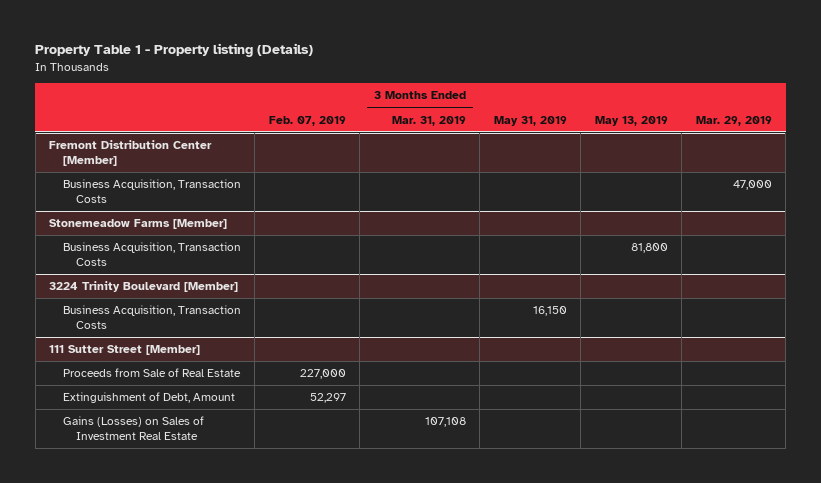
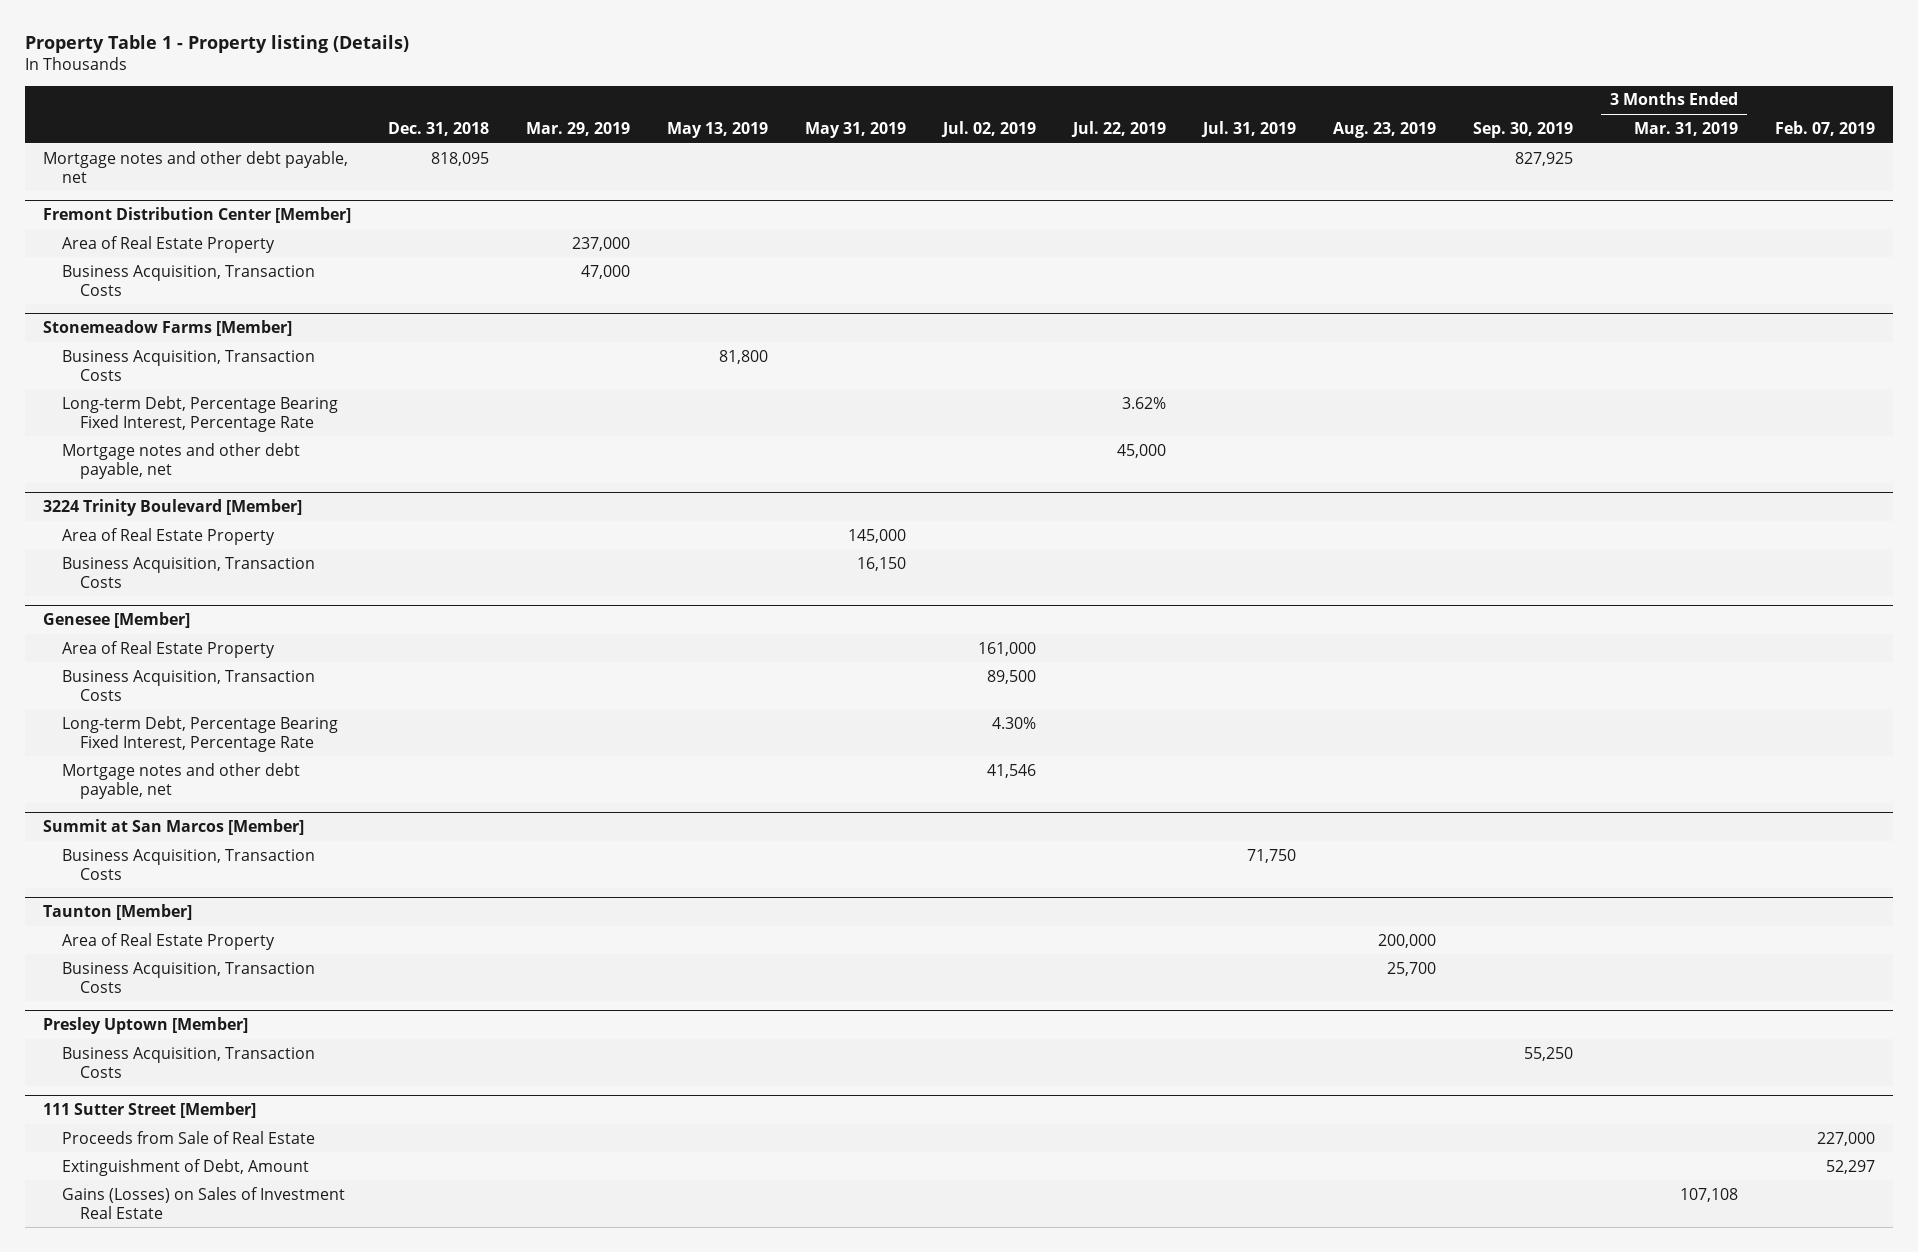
none -> [388,121,490,136] Dec. 31, 2018
none -> [941,120,1037,137] Jul. 02, 2019
none -> [1071,120,1167,137] Jul. 22, 2019
none -> [1201,120,1297,137] Jul. 31, 2019
none -> [1332,121,1436,138] Aug. 23, 2019
none -> [1472,121,1573,138] Sep. 30, 2019
none -> [43,150,349,183] Mortgage notes and other debt payable, net
none -> [61,235,275,253] Area of Real Estate Property
none -> [61,395,338,432] Long-term Debt, Percentage Bearing Fixed Interest, Percentage Rate
none -> [61,442,300,479] Mortgage notes and other debt payable, net
none -> [61,527,275,545] Area of Real Estate Property
none -> [43,612,191,629] Genesee [Member]
none -> [61,640,275,658] Area of Real Estate Property
none -> [61,669,315,701] Business Acquisition, Transaction Costs
none -> [61,715,338,752] Long-term Debt, Percentage Bearing Fixed Interest, Percentage Rate
none -> [61,762,300,799] Mortgage notes and other debt payable, net
none -> [43,819,305,836] Summit at San Marcos [Member]
none -> [61,848,315,880] Business Acquisition, Transaction Costs
none -> [43,904,193,921] Taunton [Member]
none -> [61,932,275,950] Area of Real Estate Property
none -> [61,961,315,993] Business Acquisition, Transaction Costs
none -> [43,1017,249,1035] Presley Uptown [Member]
none -> [61,1046,315,1078] Business Acquisition, Transaction Costs

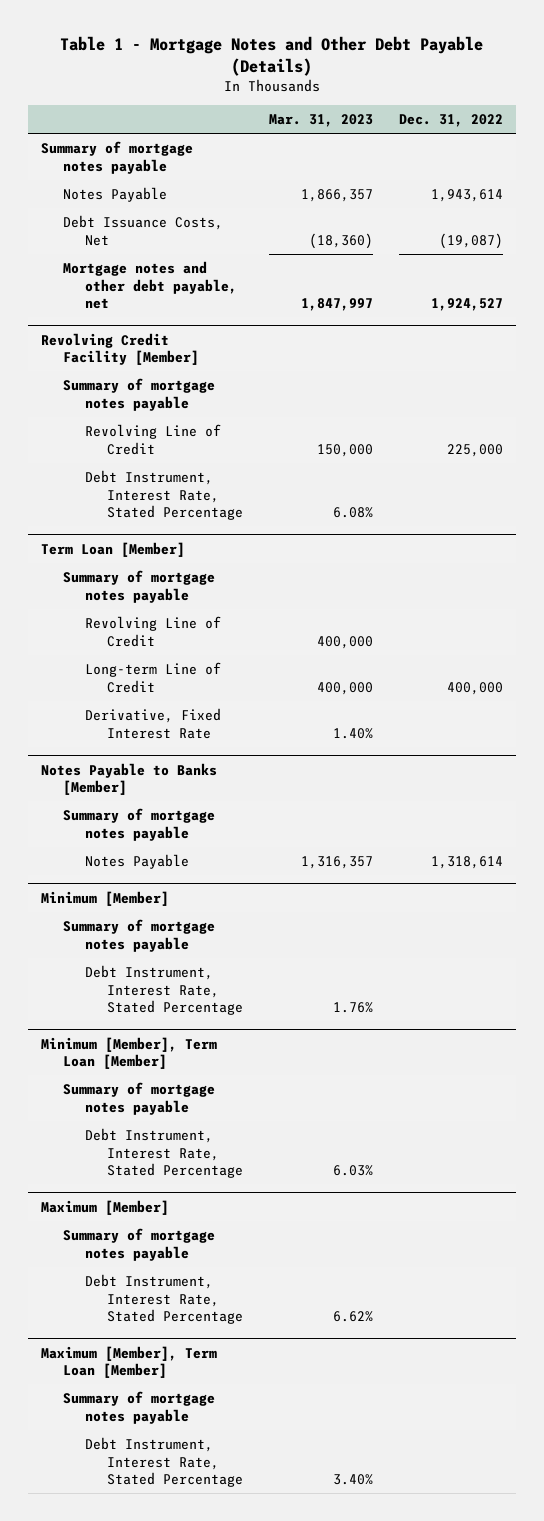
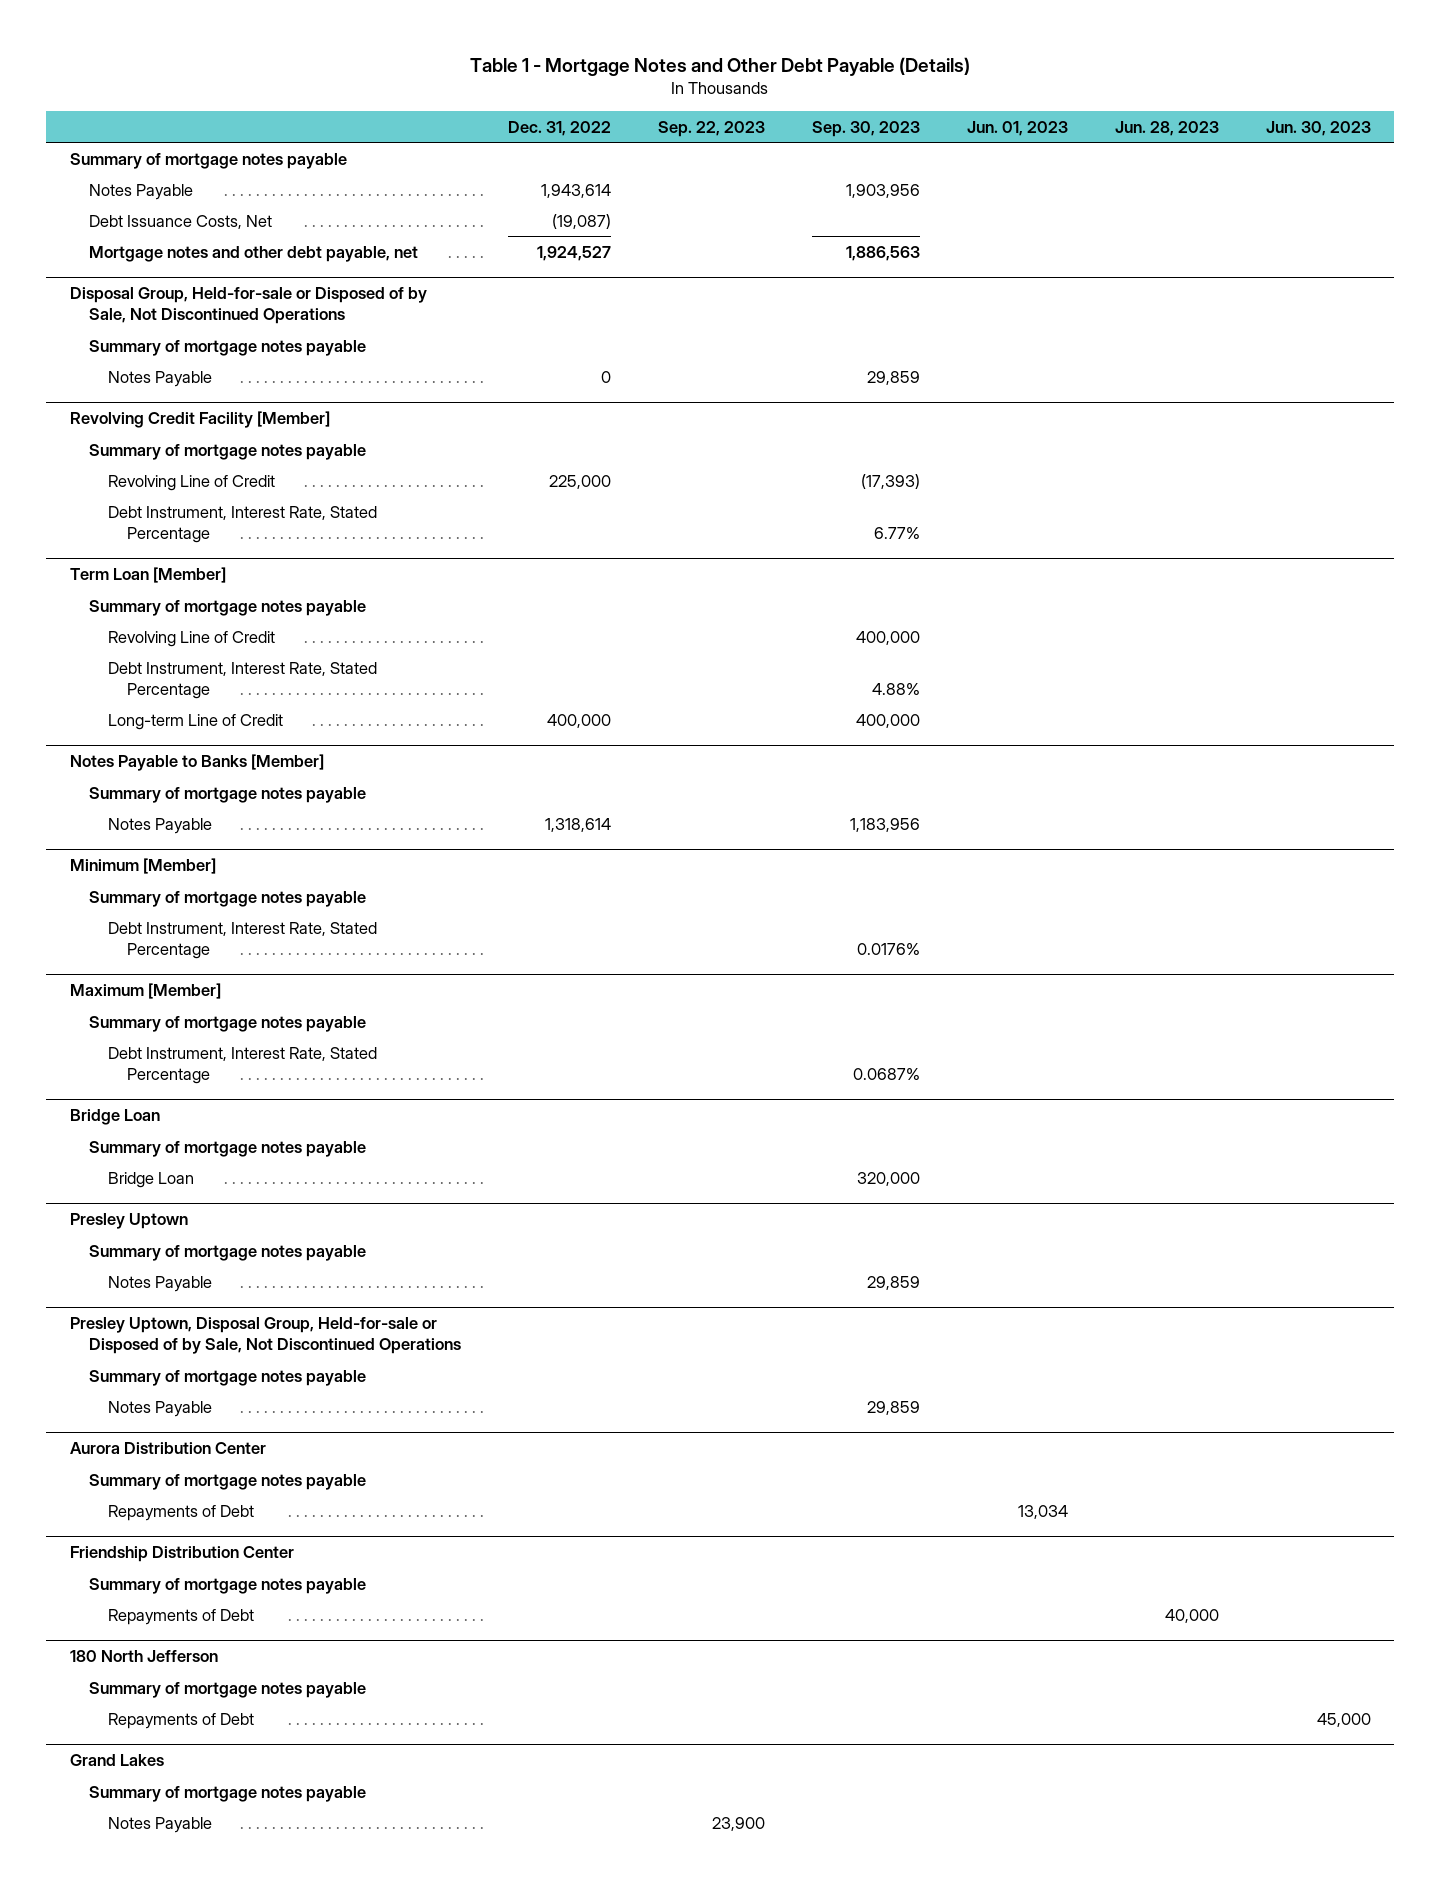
[268,114,373,128] Mar. 31, 2023 -> none
none -> [657,120,765,137] Sep. 22, 2023
none -> [811,120,920,137] Sep. 30, 2023
none -> [966,120,1068,136] Jun. 01, 2023
none -> [1114,120,1219,136] Jun. 28, 2023
none -> [1265,120,1371,136] Jun. 30, 2023
none -> [69,287,427,325] Disposal Group, Held-for-sale or Disposed of by Sale, Not Discontinued Operations
none -> [88,339,366,356] Summary of mortgage notes payable
none -> [107,370,212,387] Notes Payable
none -> [107,661,377,699] Debt Instrument, Interest Rate, Stated Percentage
[84,707,221,739] Derivative, Fixed Interest Rate -> none
[40,1036,217,1070] Minimum [Member], Term Loan [Member] -> none
[62,1081,215,1115] Summary of mortgage notes payable -> none
[84,1127,243,1179] Debt Instrument, Interest Rate, Stated Percentage -> none
[40,1345,217,1379] Maximum [Member], Term Loan [Member] -> none
[62,1390,215,1424] Summary of mortgage notes payable -> none
[84,1436,243,1488] Debt Instrument, Interest Rate, Stated Percentage -> none
none -> [69,1109,160,1126] Bridge Loan
none -> [88,1140,366,1157] Summary of mortgage notes payable
none -> [107,1171,194,1188] Bridge Loan
none -> [69,1213,188,1230] Presley Uptown
none -> [88,1244,366,1261] Summary of mortgage notes payable
none -> [107,1275,212,1292] Notes Payable
none -> [69,1317,461,1355] Presley Uptown, Disposal Group, Held-for-sale or Disposed of by Sale, Not Discontinued Operations
none -> [88,1369,366,1386] Summary of mortgage notes payable
none -> [107,1400,212,1417] Notes Payable
none -> [69,1442,266,1455] Aurora Distribution Center
none -> [88,1473,366,1490] Summary of mortgage notes payable
none -> [107,1504,254,1521] Repayments of Debt
none -> [69,1546,294,1563] Friendship Distribution Center
none -> [88,1577,366,1594] Summary of mortgage notes payable
none -> [107,1608,254,1625] Repayments of Debt
none -> [69,1650,218,1663] 180 North Jefferson
none -> [88,1681,366,1698] Summary of mortgage notes payable
none -> [107,1712,254,1729] Repayments of Debt
none -> [69,1754,164,1767] Grand Lakes
none -> [88,1785,366,1802] Summary of mortgage notes payable
none -> [107,1816,212,1833] Notes Payable

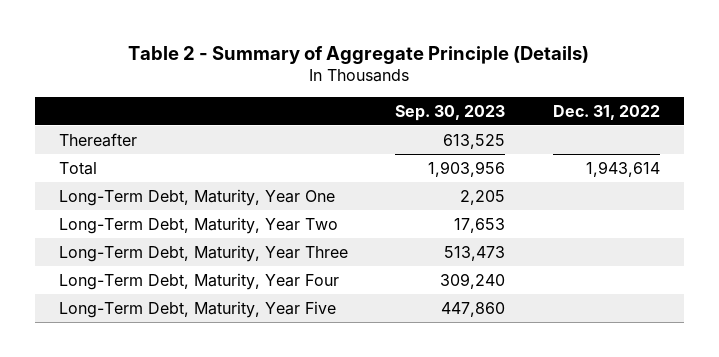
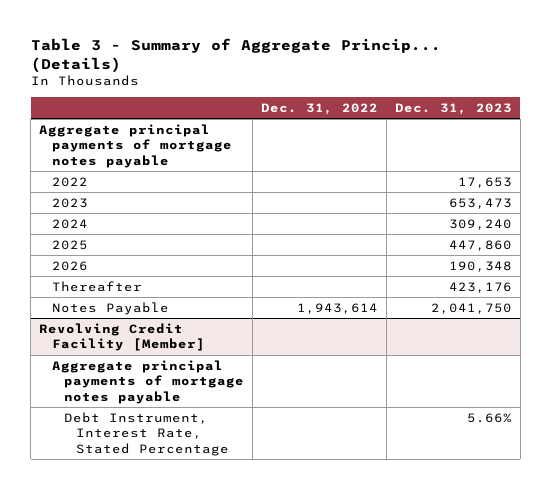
[128,45,590,64] Table 2 - Summary of Aggregate Principle (Details) -> [30,37,441,73] Table 3 - Summary of Aggregate Princip... (Details)
[395,104,506,121] Sep. 30, 2023 -> none
none -> [394,102,512,115] Dec. 31, 2023
none -> [39,123,232,168] Aggregate principal payments of mortgage notes payable
none -> [51,176,88,187] 2022
none -> [51,197,88,208] 2023
none -> [51,218,88,229] 2024
none -> [51,239,88,250] 2025
none -> [51,260,88,271] 2026
[58,188,335,206] Long-Term Debt, Maturity, Year One -> none
[58,216,338,234] Long-Term Debt, Maturity, Year Two -> none
[58,244,348,262] Long-Term Debt, Maturity, Year Three -> none
[58,272,339,290] Long-Term Debt, Maturity, Year Four -> none
[58,300,336,318] Long-Term Debt, Maturity, Year Five -> none
[58,161,97,175] Total -> [51,301,169,315] Notes Payable
none -> [39,322,205,352] Revolving Credit Facility [Member]
none -> [51,359,244,404] Aggregate principal payments of mortgage notes payable
none -> [63,411,230,456] Debt Instrument, Interest Rate, Stated Percentage

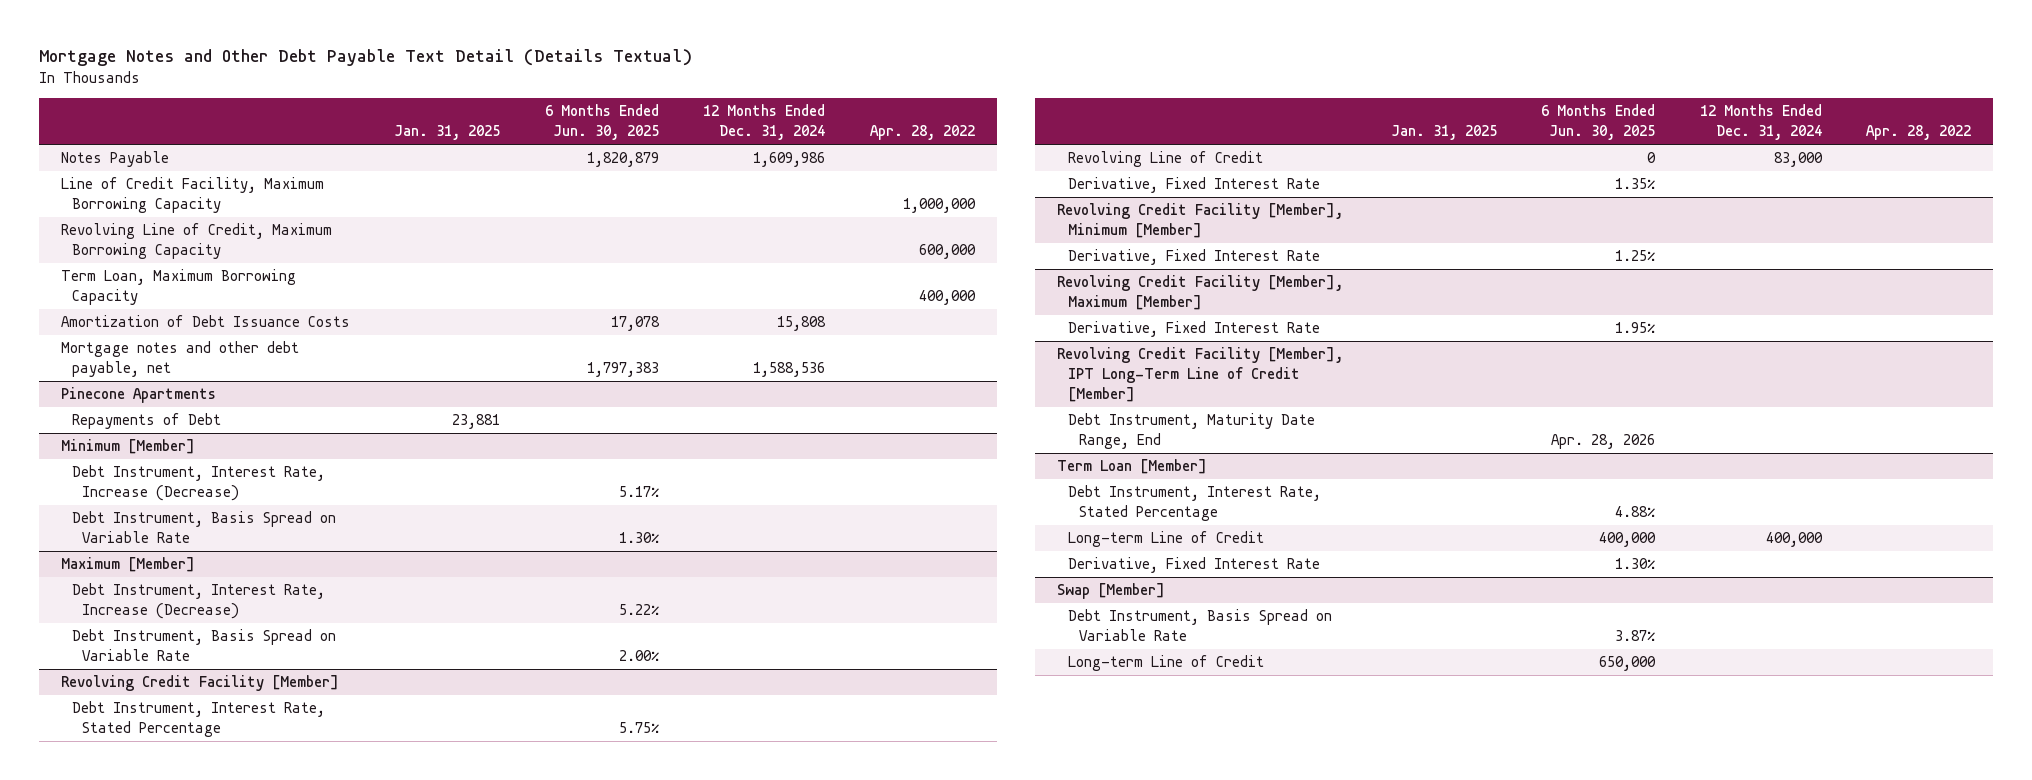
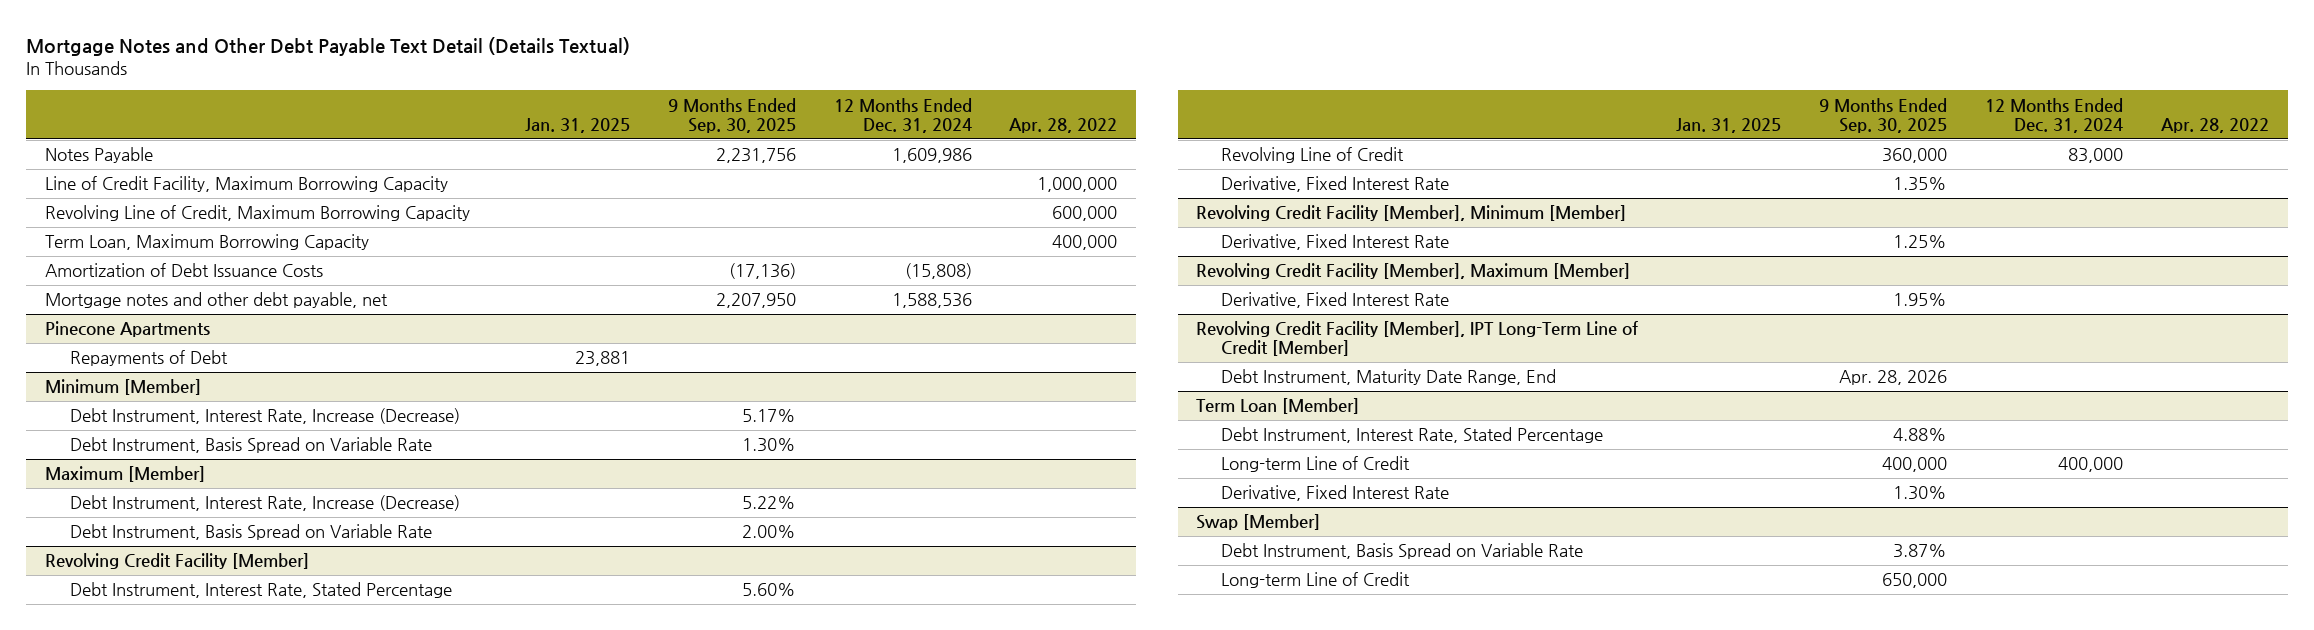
[544,104,659,140] 6 Months Ended Jun. 30, 2025 -> none
none -> [667,97,796,133] 9 Months Ended Sep. 30, 2025
[777,316,827,332] 15,808 -> [904,263,972,280] (15,808)

